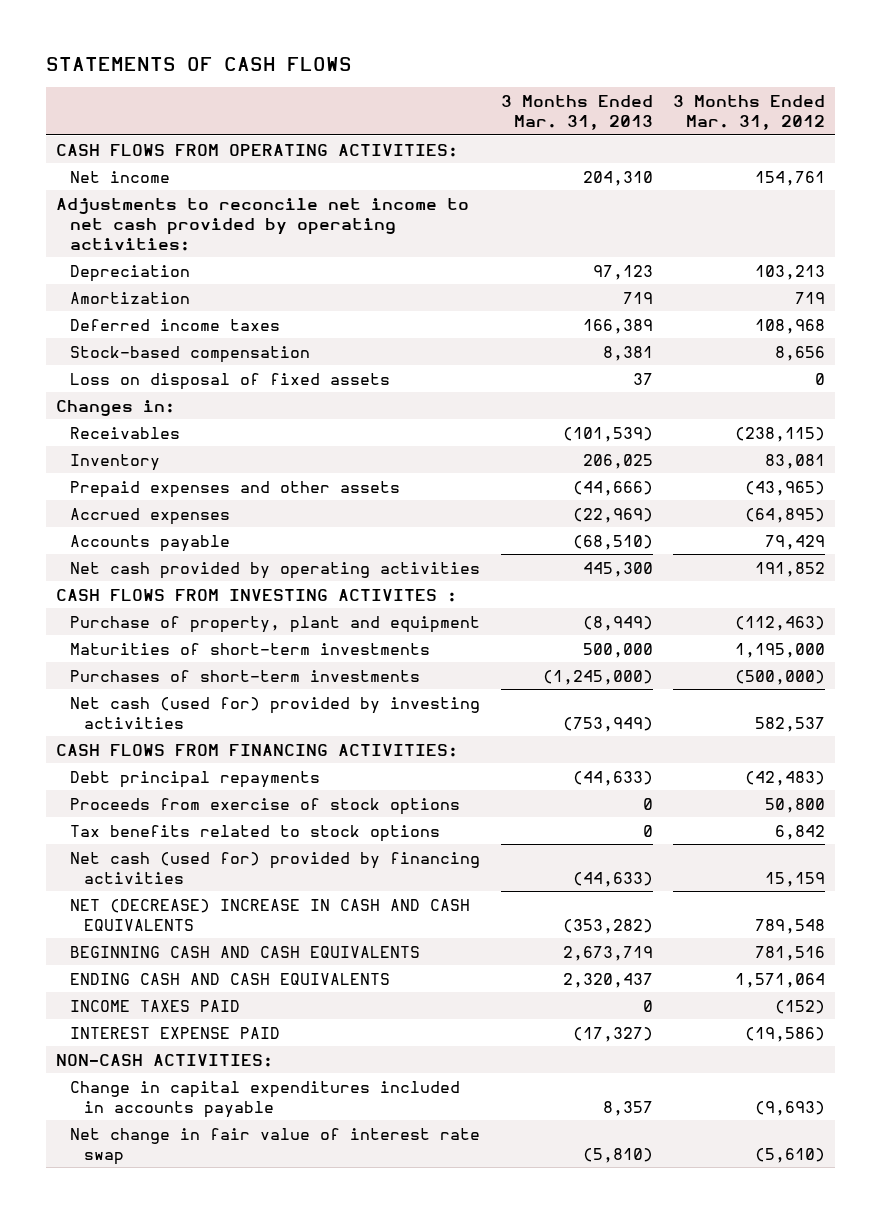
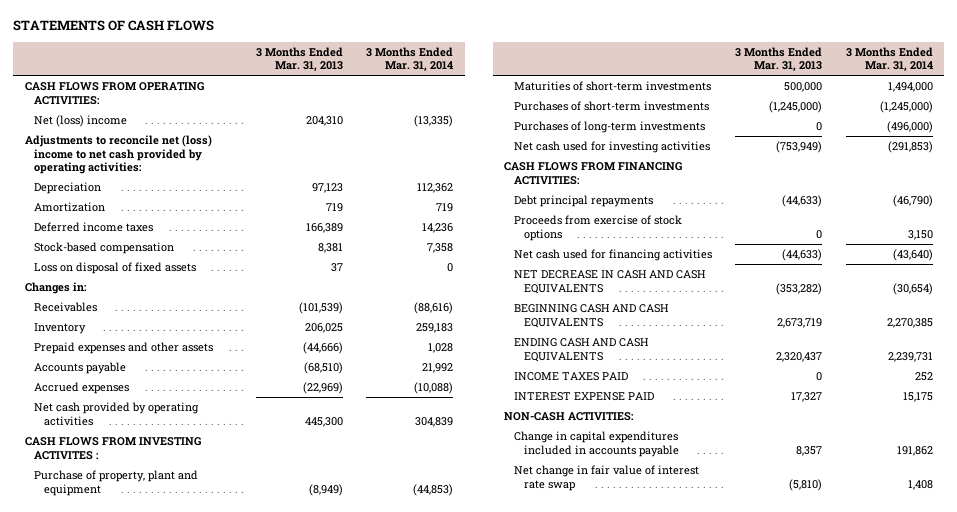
[673,95,826,131] 3 Months Ended Mar. 31, 2012 -> none
none -> [365,46,453,72] 3 Months Ended Mar. 31, 2014
[70,170,171,183] Net income -> [34,114,128,127] Net (loss) income
[56,197,470,251] Adjustments to reconcile net income to net cash provided by operating activities: -> [24,134,212,175] Adjustments to reconcile net (loss) income to net cash provided by operating activities:
[70,507,231,525] Accrued expenses -> [34,381,130,394] Accrued expenses
none -> [513,120,705,133] Purchases of long-term investments
[70,696,481,729] Net cash (used for) provided by investing activities -> [513,140,710,153] Net cash used for investing activities
[70,824,441,842] Tax benefits related to stock options -> none
[70,851,481,884] Net cash (used for) provided by financing activities -> [513,248,712,261] Net cash used for financing activities
[70,898,471,931] NET (DECREASE) INCREASE IN CASH AND CASH EQUIVALENTS -> [513,269,706,294] NET DECREASE IN CASH AND CASH EQUIVALENTS
[572,1026,653,1042] (17,327) -> [791,391,823,402] 17,327

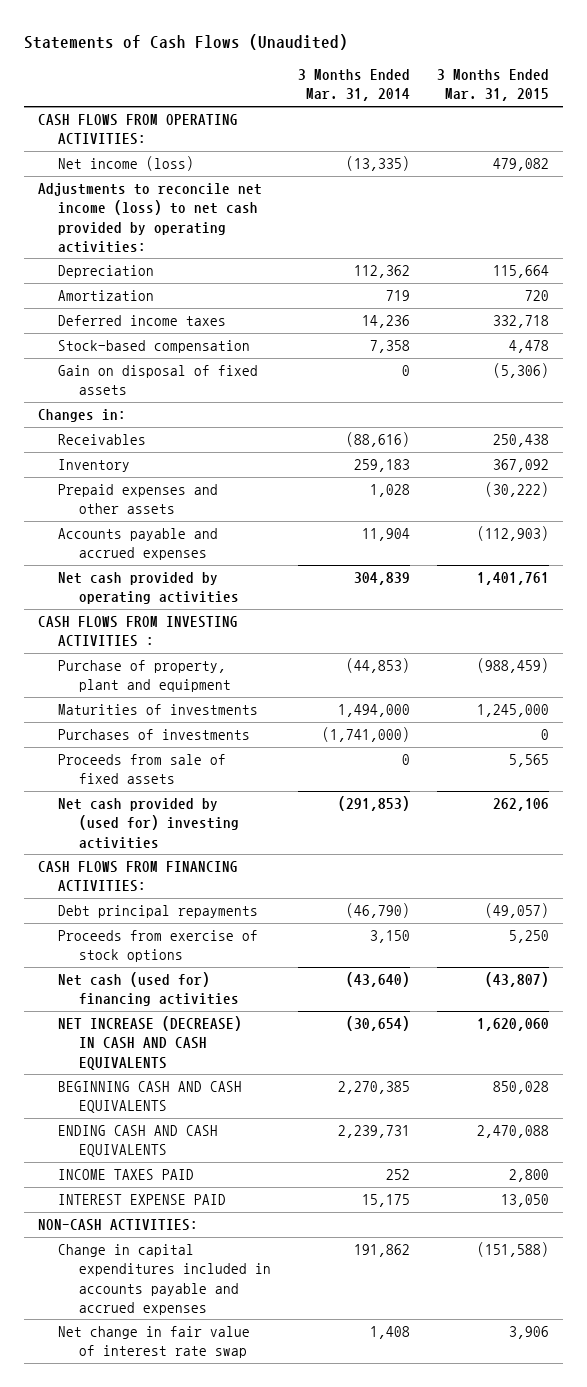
[13,20,215,32] STATEMENTS OF CASH FLOWS -> [24,34,349,51] Statements of Cash Flows (Unaudited)
[255,46,343,72] 3 Months Ended Mar. 31, 2013 -> none
none -> [436,69,549,102] 3 Months Ended Mar. 31, 2015
[34,114,128,127] Net (loss) income -> [58,156,195,172] Net income (loss)
[24,134,212,175] Adjustments to reconcile net (loss) income to net cash provided by operating activities: -> [37,183,262,253] Adjustments to reconcile net income (loss) to net cash provided by operating activities:
[34,261,197,274] Loss on disposal of fixed assets -> [58,365,259,396] Gain on disposal of fixed assets
[34,361,127,374] Accounts payable -> none
[34,381,130,394] Accrued expenses -> none
none -> [58,528,219,561] Accounts payable and accrued expenses
[24,436,201,460] CASH FLOWS FROM INVESTING ACTIVITES : -> [37,616,238,648] CASH FLOWS FROM INVESTING ACTIVITIES :
[513,120,705,133] Purchases of long-term investments -> none
[513,80,711,91] Maturities of short-term investments -> [58,704,259,716] Maturities of investments
[513,100,709,111] Purchases of short-term investments -> [58,729,251,741] Purchases of investments
[879,100,933,113] (1,245,000) -> [321,727,410,743] (1,741,000)
none -> [58,754,227,785] Proceeds from sale of fixed assets
[513,140,710,153] Net cash used for investing activities -> [58,798,239,849] Net cash provided by (used for) investing activities
[513,248,712,261] Net cash used for financing activities -> [58,972,239,1007] Net cash (used for) financing activities
[513,269,706,294] NET DECREASE IN CASH AND CASH EQUIVALENTS -> [58,1016,243,1070] NET INCREASE (DECREASE) IN CASH AND CASH EQUIVALENTS
[513,430,679,457] Change in capital expenditures included in accounts payable -> [58,1244,271,1315] Change in capital expenditures included in accounts payable and accrued expenses

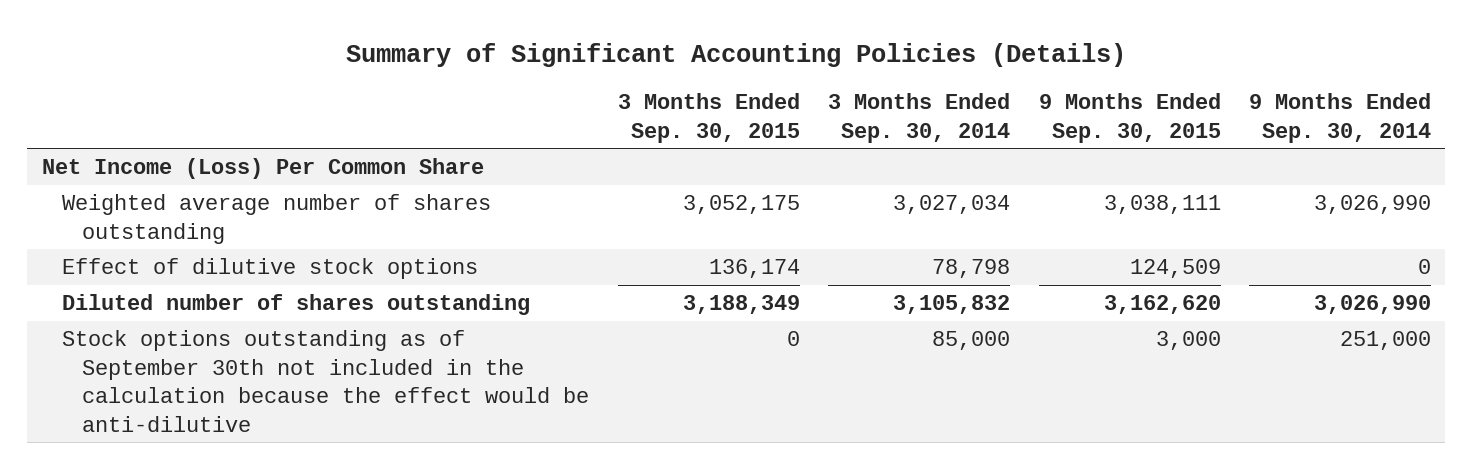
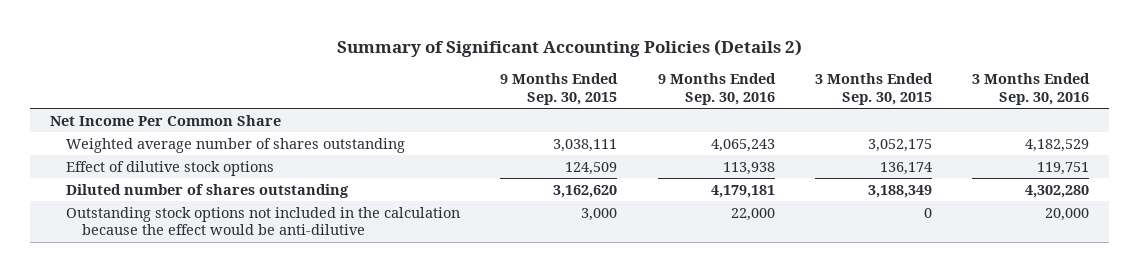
[346,42,1127,67] Summary of Significant Accounting Policies (Details) -> [336,38,802,57] Summary of Significant Accounting Policies (Details 2)
[828,93,1011,143] 3 Months Ended Sep. 30, 2014 -> none
[1249,93,1432,143] 9 Months Ended Sep. 30, 2014 -> none
none -> [657,73,776,105] 9 Months Ended Sep. 30, 2016
none -> [972,73,1091,105] 3 Months Ended Sep. 30, 2016
[41,158,484,180] Net Income (Loss) Per Common Share -> [50,115,282,127] Net Income Per Common Share
[61,330,590,432] Stock options outstanding as of September 30th not included in the calculation because the effect would be anti-dilutive -> [65,207,460,236] Outstanding stock options not included in the calculation because the effect would be anti-dilutive

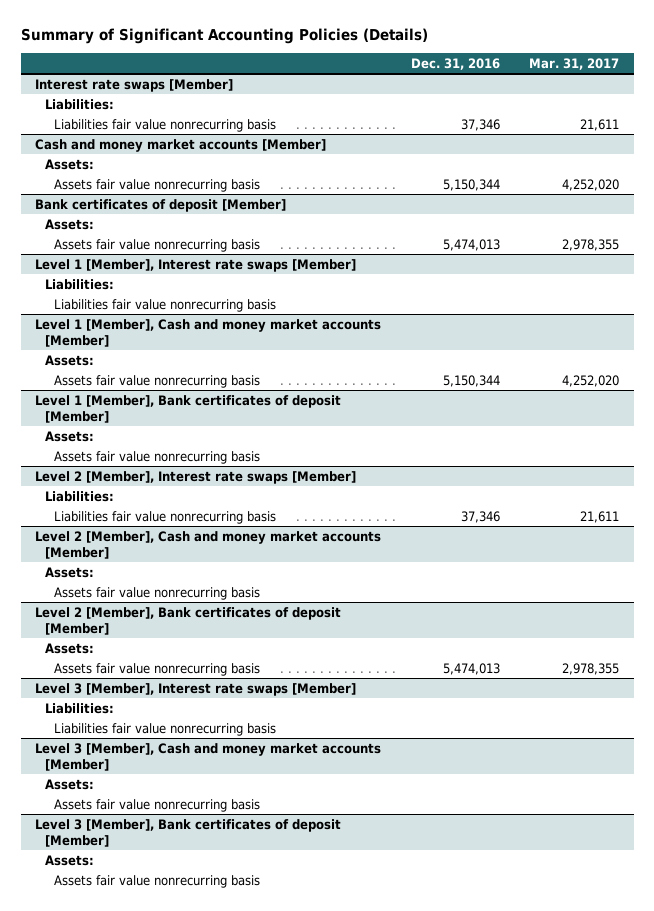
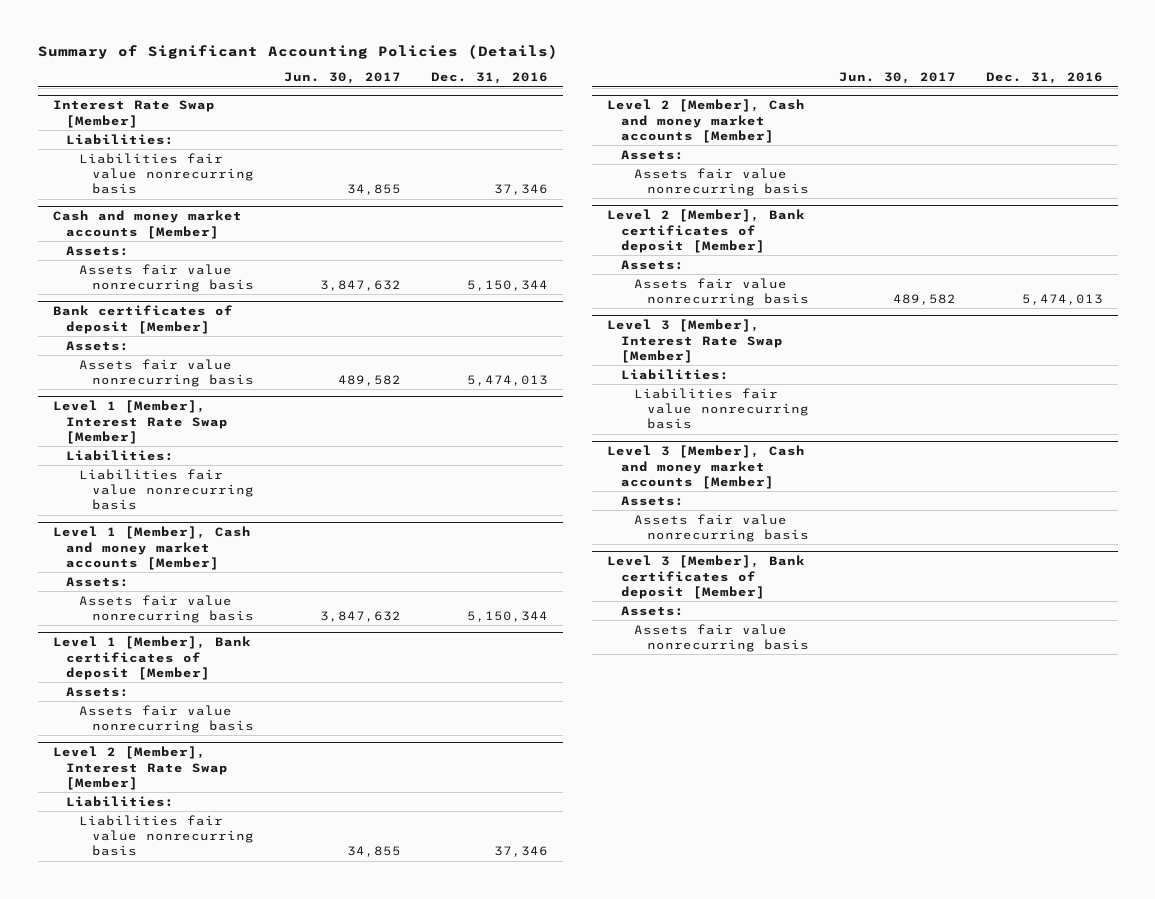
[529,57,620,70] Mar. 31, 2017 -> none
none -> [284,72,402,85] Jun. 30, 2017
[35,78,234,92] Interest rate swaps [Member] -> [52,100,215,128] Interest Rate Swap [Member]
[35,258,357,272] Level 1 [Member], Interest rate swaps [Member] -> [52,400,228,444] Level 1 [Member], Interest Rate Swap [Member]
[35,470,357,484] Level 2 [Member], Interest rate swaps [Member] -> [52,746,228,790] Level 2 [Member], Interest Rate Swap [Member]
[35,682,357,696] Level 3 [Member], Interest rate swaps [Member] -> [607,319,783,363] Level 3 [Member], Interest Rate Swap [Member]

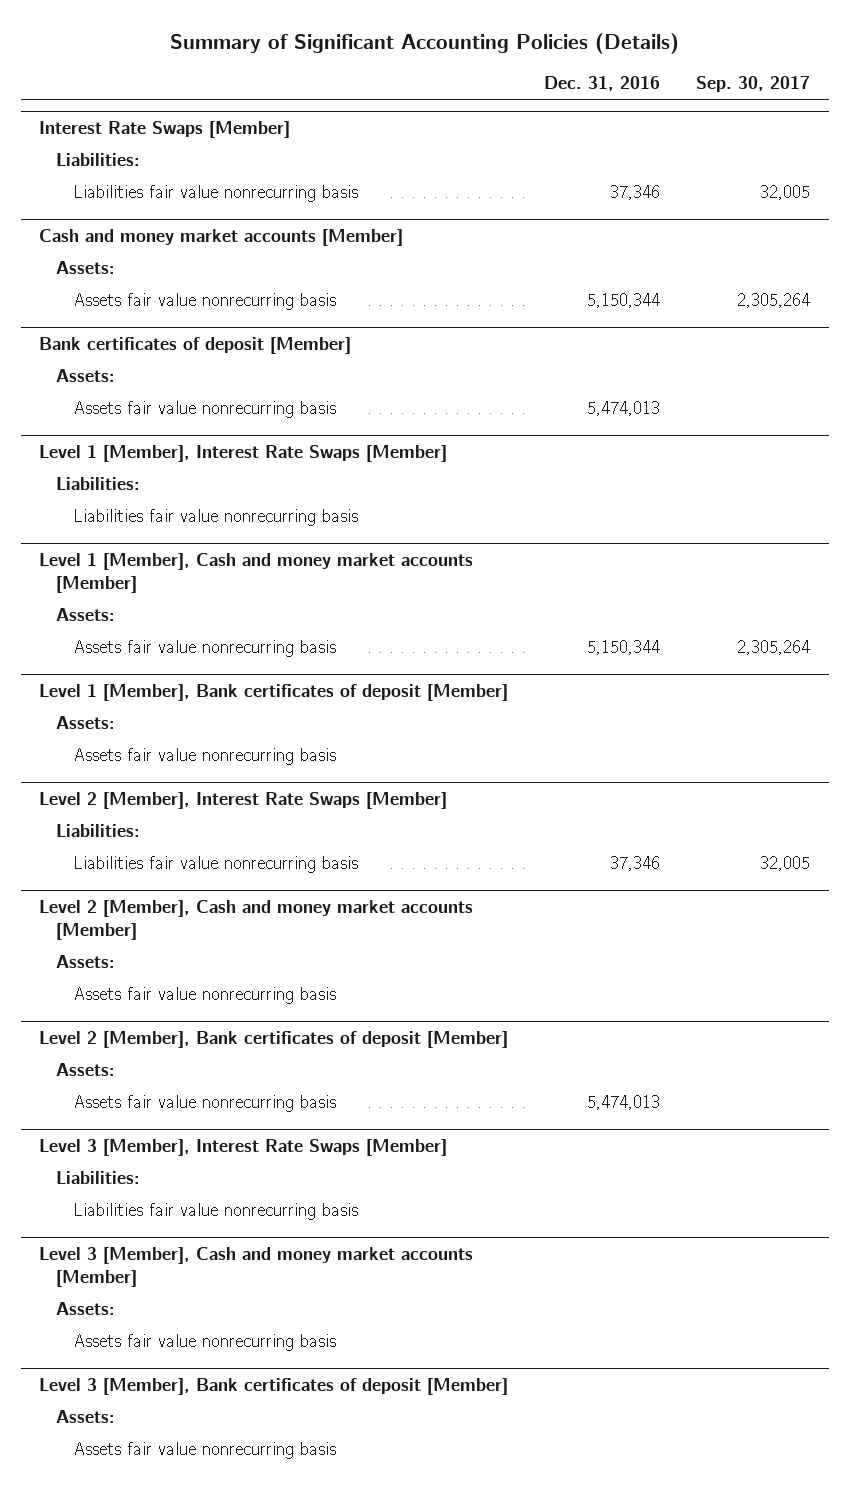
[284,72,402,85] Jun. 30, 2017 -> none
none -> [696,76,811,93] Sep. 30, 2017
[52,100,215,128] Interest Rate Swap [Member] -> [38,120,290,138] Interest Rate Swaps [Member]
[52,400,228,444] Level 1 [Member], Interest Rate Swap [Member] -> [38,444,447,462] Level 1 [Member], Interest Rate Swaps [Member]
[52,746,228,790] Level 2 [Member], Interest Rate Swap [Member] -> [38,791,447,809] Level 2 [Member], Interest Rate Swaps [Member]
[607,319,783,363] Level 3 [Member], Interest Rate Swap [Member] -> [38,1138,447,1156] Level 3 [Member], Interest Rate Swaps [Member]

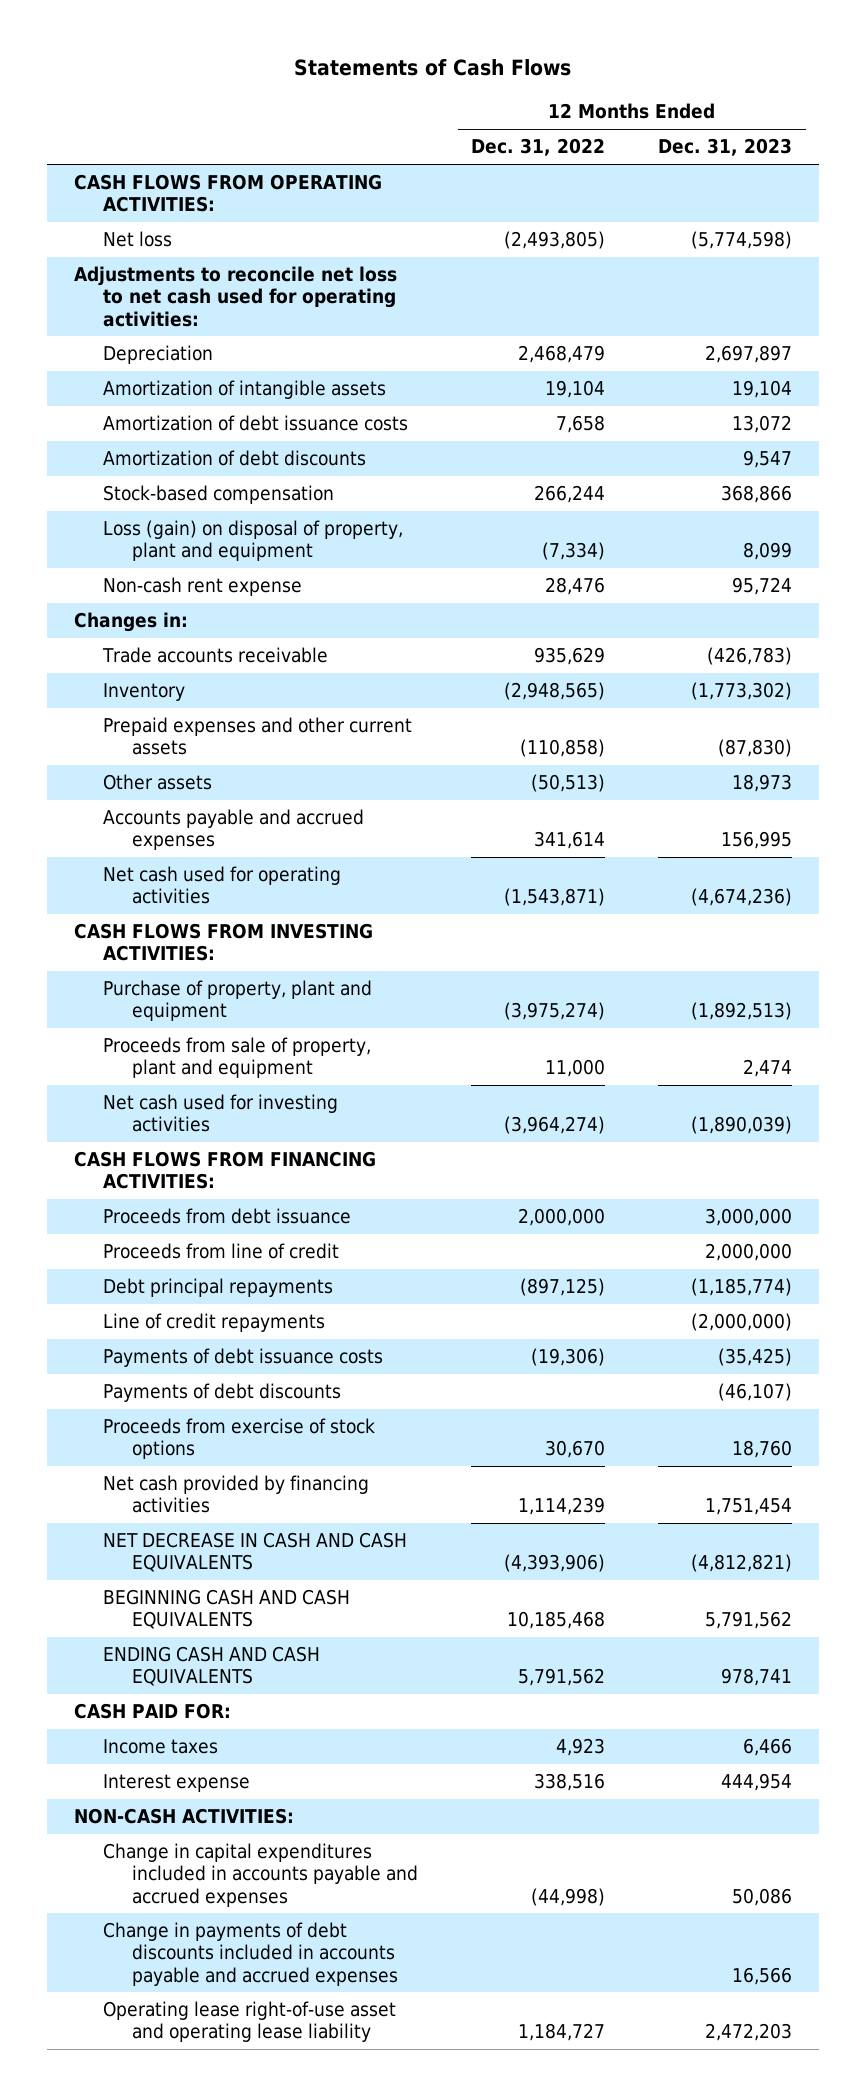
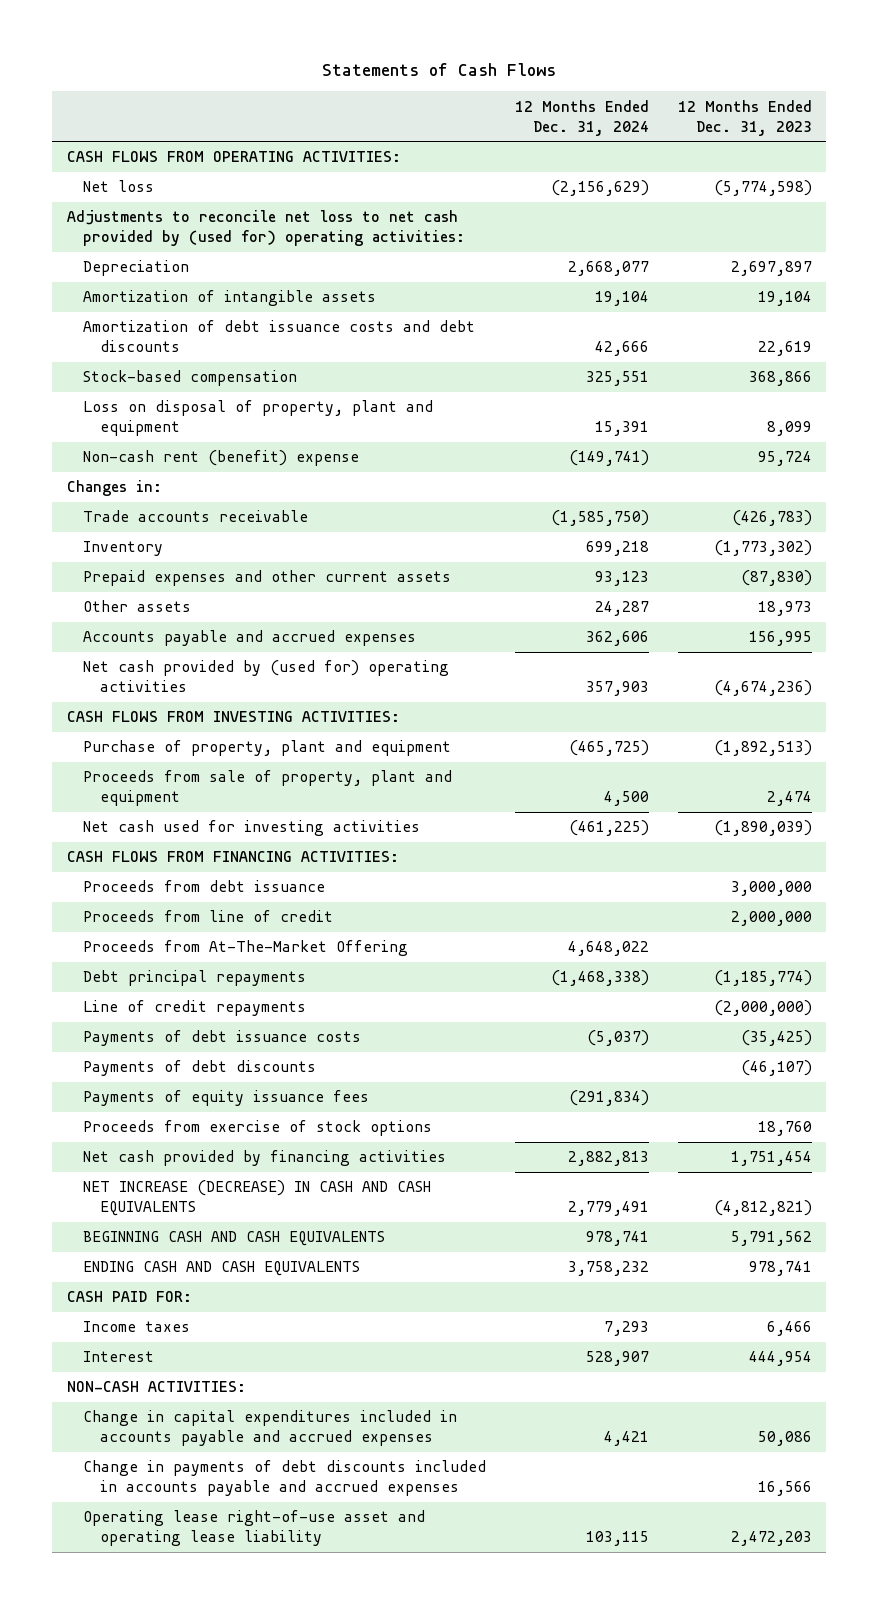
[470,138,605,157] Dec. 31, 2022 -> none
none -> [514,99,649,136] 12 Months Ended Dec. 31, 2024
[73,266,397,327] Adjustments to reconcile net loss to net cash used for operating activities: -> [66,210,466,247] Adjustments to reconcile net loss to net cash provided by (used for) operating activities:
[102,450,366,467] Amortization of debt discounts -> none
[102,415,408,432] Amortization of debt issuance costs -> [83,320,476,353] Amortization of debt issuance costs and debt discounts
[732,415,793,434] 13,072 -> [757,341,812,357] 22,619
[102,520,403,562] Loss (gain) on disposal of property, plant and equipment -> [83,400,434,437] Loss on disposal of property, plant and equipment
[102,577,302,597] Non-cash rent expense -> [83,450,360,467] Non-cash rent (benefit) expense
[102,866,341,905] Net cash used for operating activities -> [83,660,450,693] Net cash provided by (used for) operating activities
none -> [83,940,409,957] Proceeds from At-The-Market Offering
none -> [83,1090,370,1107] Payments of equity issuance fees
[102,1532,407,1573] NET DECREASE IN CASH AND CASH EQUIVALENTS -> [83,1180,432,1217] NET INCREASE (DECREASE) IN CASH AND CASH EQUIVALENTS
[102,1774,250,1793] Interest expense -> [83,1351,155,1363] Interest

